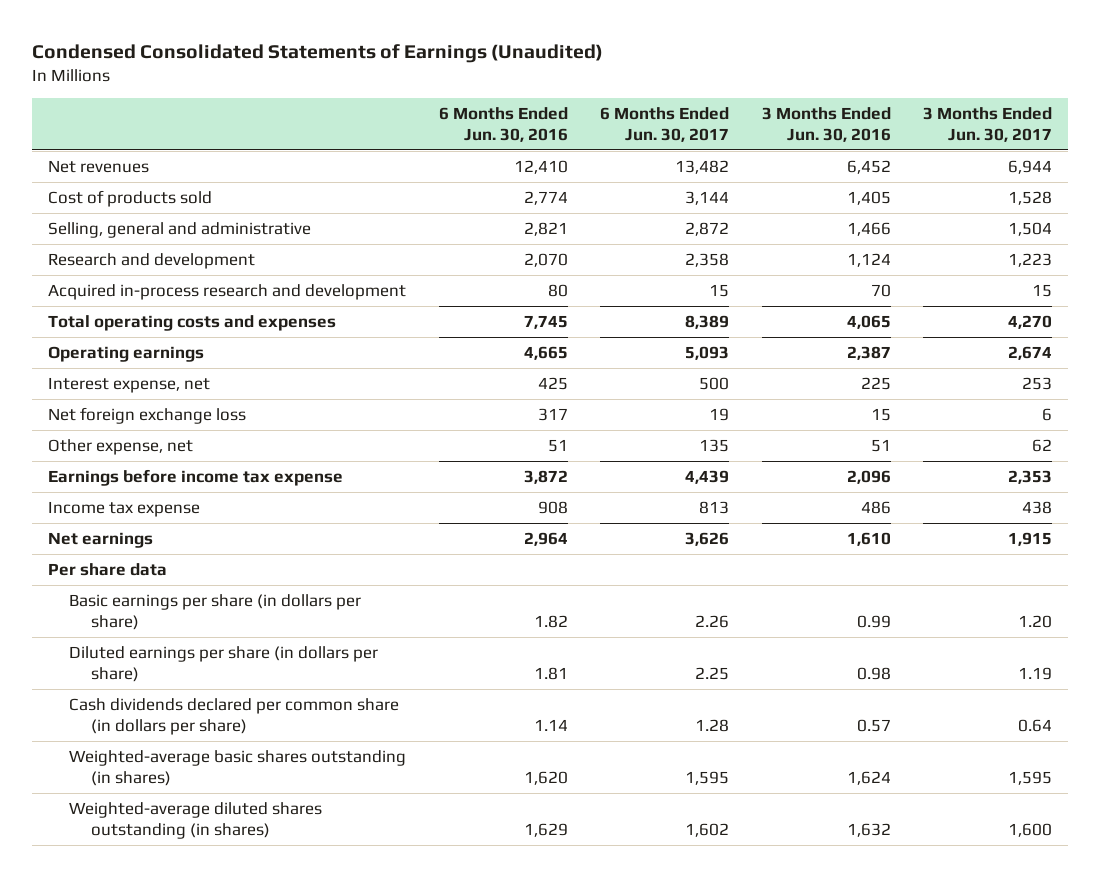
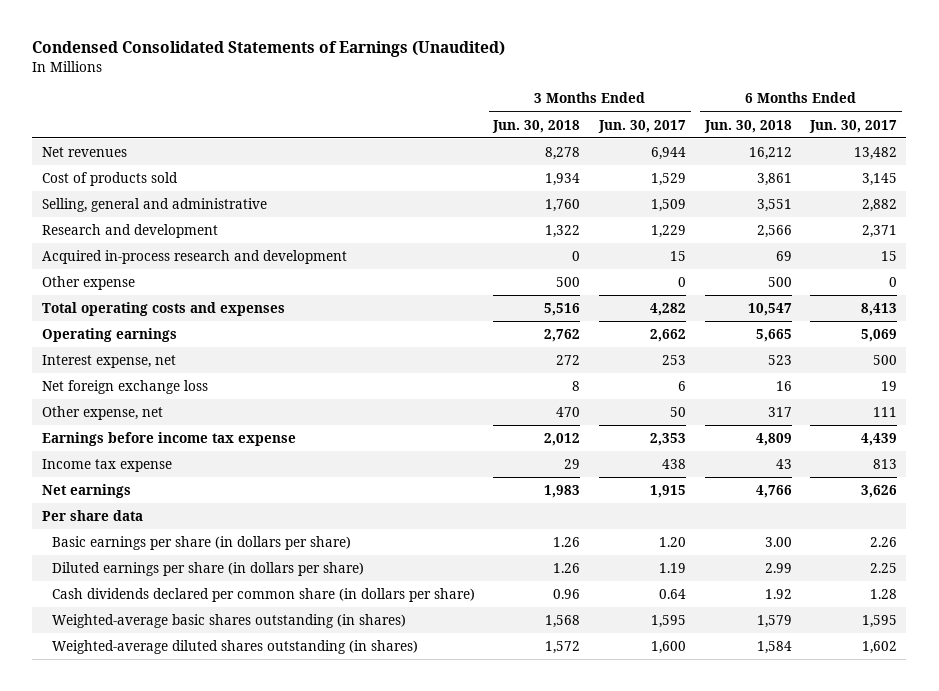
[438,106,568,142] 6 Months Ended Jun. 30, 2016 -> none
[761,106,891,142] 3 Months Ended Jun. 30, 2016 -> none
none -> [492,119,581,133] Jun. 30, 2018
none -> [703,119,792,133] Jun. 30, 2018
[685,190,730,205] 3,144 -> [862,173,898,187] 3,145
[1008,190,1053,205] 1,528 -> [651,173,687,187] 1,529
[685,221,730,236] 2,872 -> [862,199,898,213] 2,882
[1008,221,1053,236] 1,504 -> [651,199,687,213] 1,509
[685,252,730,267] 2,358 -> [862,225,898,239] 2,371
[1008,252,1053,267] 1,223 -> [651,225,687,239] 1,229
none -> [41,276,135,291] Other expense
[685,314,730,329] 8,389 -> [861,303,898,317] 8,413
[1008,314,1053,329] 4,270 -> [650,303,687,317] 4,282
[685,345,730,360] 5,093 -> [861,329,898,343] 5,069
[1008,345,1053,360] 2,674 -> [650,329,687,343] 2,662
[699,438,730,452] 135 -> [873,407,898,418] 111
[1032,438,1053,452] 62 -> [670,407,687,418] 50

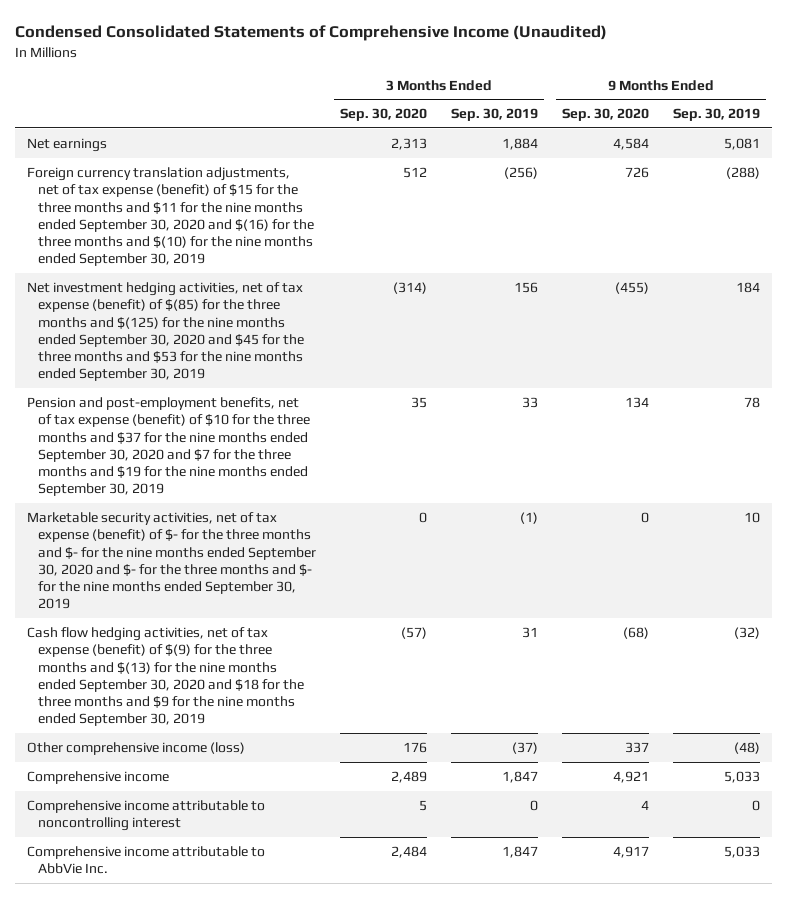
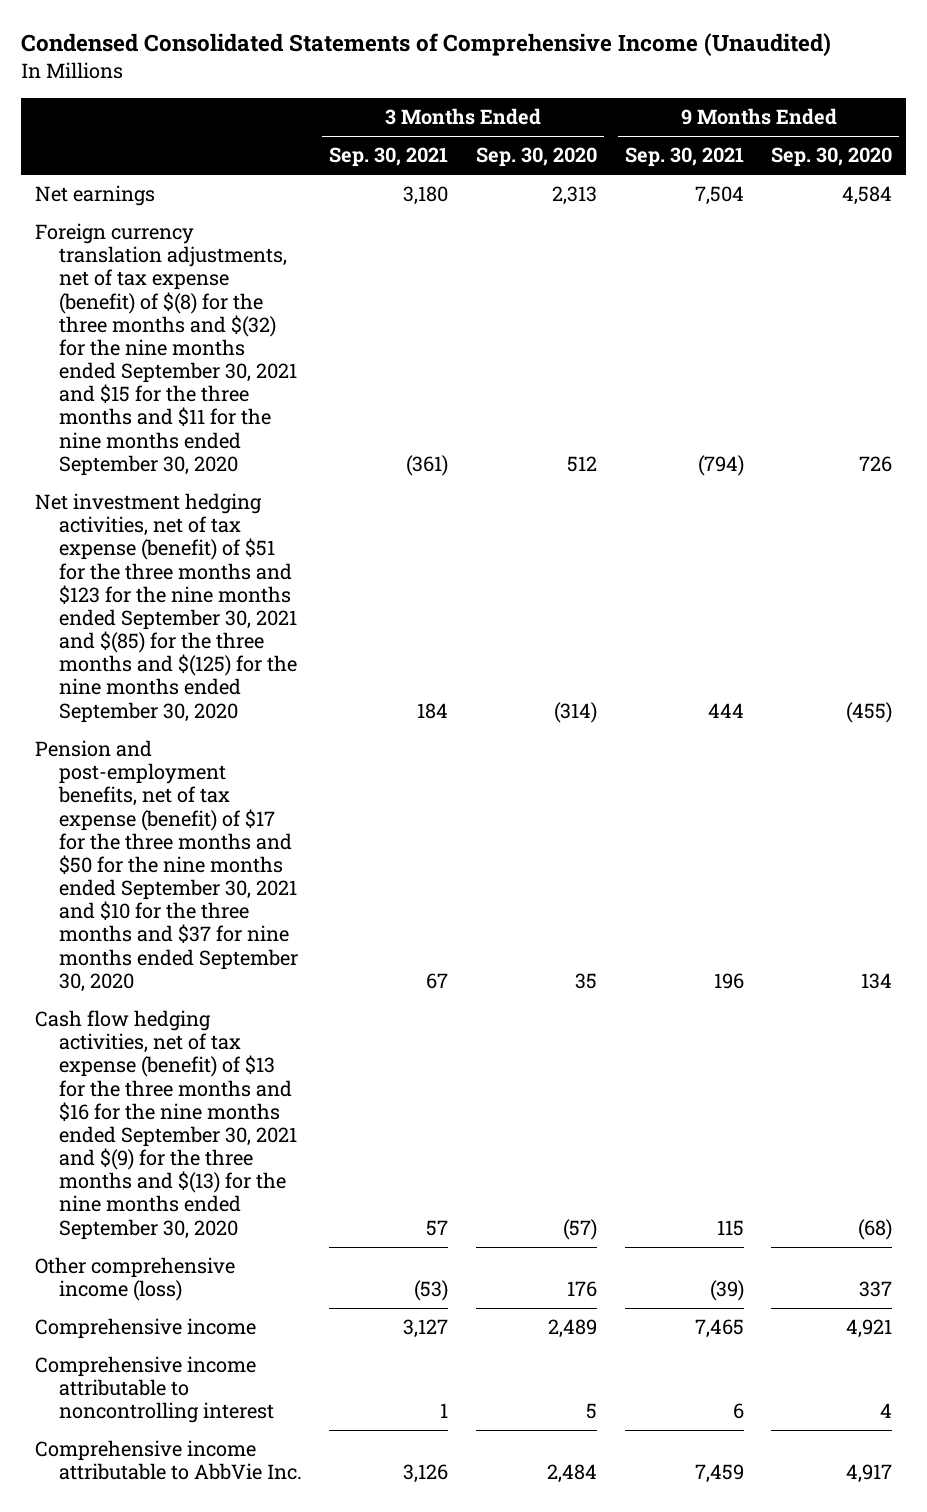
[451,108,539,122] Sep. 30, 2019 -> none
[672,108,760,122] Sep. 30, 2019 -> none
none -> [329,147,449,168] Sep. 30, 2021
none -> [624,147,744,168] Sep. 30, 2021
[27,511,317,610] Marketable security activities, net of tax expense (benefit) of $- for the three months and $- for the nine months ended September 30, 2020 and $- for the three months and $- for the nine months ended September 30, 2019 -> none
[27,166,315,267] Foreign currency translation adjustments, net of tax expense (benefit) of $15 for the three months and $11 for the nine months ended September 30, 2020 and $(16) for the three months and $(10) for the nine months ended September 30, 2019 -> [34,223,297,476] Foreign currency translation adjustments, net of tax expense (benefit) of $(8) for the three months and $(32) for the nine months ended September 30, 2021 and $15 for the three months and $11 for the nine months ended September 30, 2020
[27,281,305,382] Net investment hedging activities, net of tax expense (benefit) of $(85) for the three months and $(125) for the nine months ended September 30, 2020 and $45 for the three months and $53 for the nine months ended September 30, 2019 -> [34,493,297,723] Net investment hedging activities, net of tax expense (benefit) of $51 for the three months and $123 for the nine months ended September 30, 2021 and $(85) for the three months and $(125) for the nine months ended September 30, 2020
[27,396,311,497] Pension and post-employment benefits, net of tax expense (benefit) of $10 for the three months and $37 for the nine months ended September 30, 2020 and $7 for the three months and $19 for the nine months ended September 30, 2019 -> [34,740,298,992] Pension and post-employment benefits, net of tax expense (benefit) of $17 for the three months and $50 for the nine months ended September 30, 2021 and $10 for the three months and $37 for nine months ended September 30, 2020
[27,626,305,727] Cash flow hedging activities, net of tax expense (benefit) of $(9) for the three months and $(13) for the nine months ended September 30, 2020 and $18 for the three months and $9 for the nine months ended September 30, 2019 -> [34,1010,297,1240] Cash flow hedging activities, net of tax expense (benefit) of $13 for the three months and $16 for the nine months ended September 30, 2021 and $(9) for the three months and $(13) for the nine months ended September 30, 2020

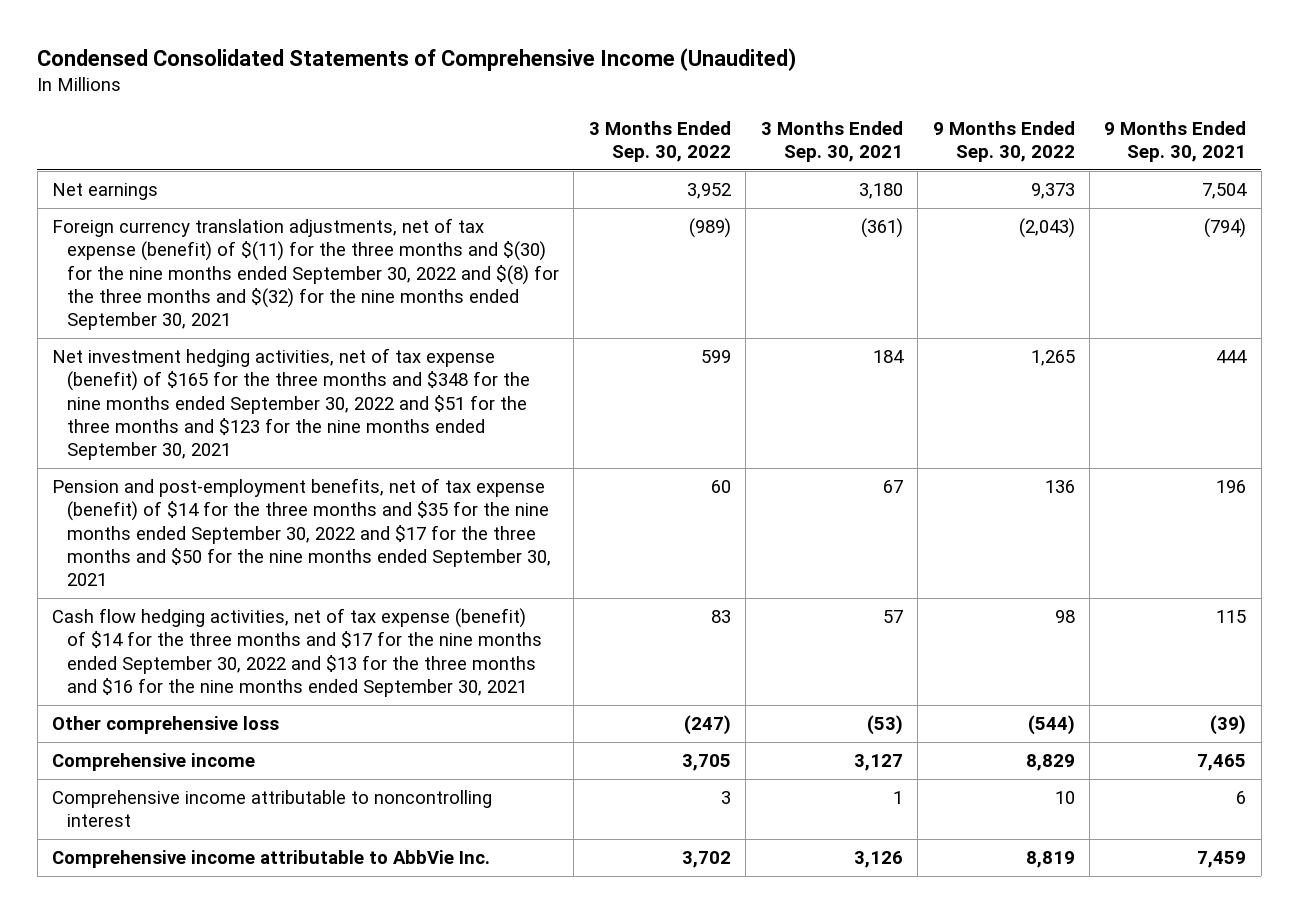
[476,147,598,168] Sep. 30, 2020 -> none
[771,147,893,168] Sep. 30, 2020 -> none
none -> [588,120,731,162] 3 Months Ended Sep. 30, 2022
none -> [932,120,1075,162] 9 Months Ended Sep. 30, 2022
[34,223,297,476] Foreign currency translation adjustments, net of tax expense (benefit) of $(8) for the three months and $(32) for the nine months ended September 30, 2021 and $15 for the three months and $11 for the nine months ended September 30, 2020 -> [51,218,560,330] Foreign currency translation adjustments, net of tax expense (benefit) of $(11) for the three months and $(30) for the nine months ended September 30, 2022 and $(8) for the three months and $(32) for the nine months ended September 30, 2021
[34,493,297,723] Net investment hedging activities, net of tax expense (benefit) of $51 for the three months and $123 for the nine months ended September 30, 2021 and $(85) for the three months and $(125) for the nine months ended September 30, 2020 -> [51,348,531,460] Net investment hedging activities, net of tax expense (benefit) of $165 for the three months and $348 for the nine months ended September 30, 2022 and $51 for the three months and $123 for the nine months ended September 30, 2021
[34,740,298,992] Pension and post-employment benefits, net of tax expense (benefit) of $17 for the three months and $50 for the nine months ended September 30, 2021 and $10 for the three months and $37 for nine months ended September 30, 2020 -> [51,478,552,586] Pension and post-employment benefits, net of tax expense (benefit) of $14 for the three months and $35 for the nine months ended September 30, 2022 and $17 for the three months and $50 for the nine months ended September 30, 2021
[34,1010,297,1240] Cash flow hedging activities, net of tax expense (benefit) of $13 for the three months and $16 for the nine months ended September 30, 2021 and $(9) for the three months and $(13) for the nine months ended September 30, 2020 -> [51,608,543,697] Cash flow hedging activities, net of tax expense (benefit) of $14 for the three months and $17 for the nine months ended September 30, 2022 and $13 for the three months and $16 for the nine months ended September 30, 2021
[34,1257,235,1302] Other comprehensive income (loss) -> [51,716,279,735] Other comprehensive loss

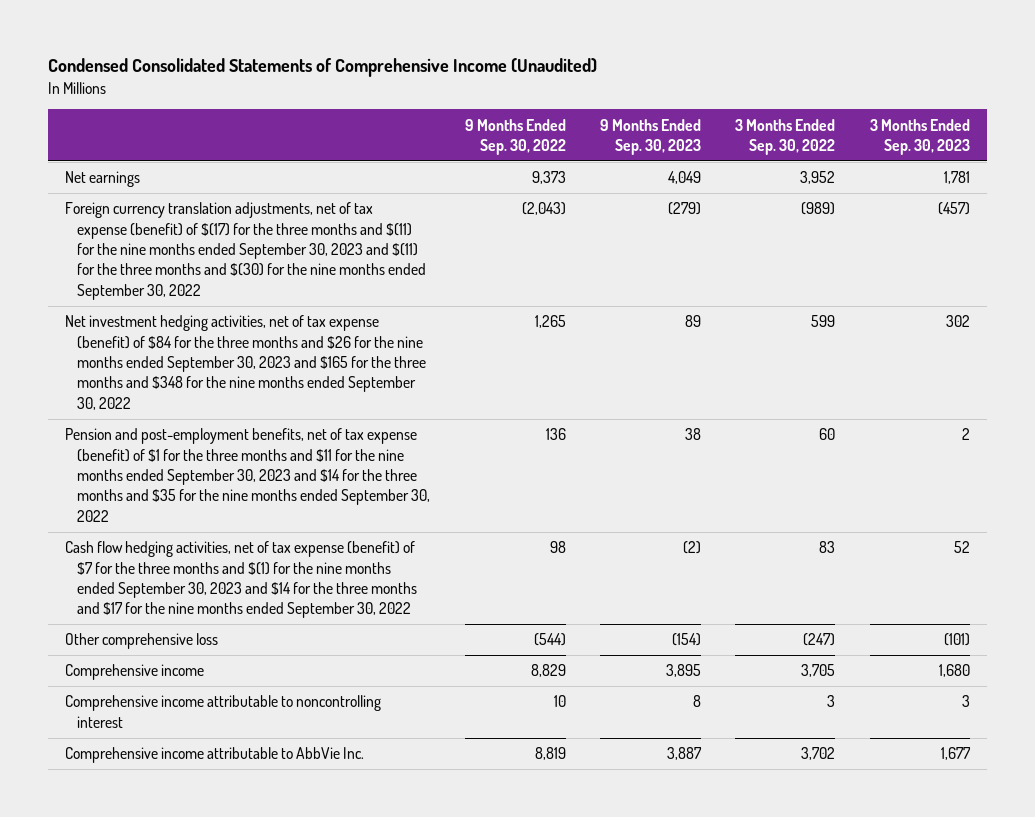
[760,120,903,162] 3 Months Ended Sep. 30, 2021 -> none
[1104,120,1247,162] 9 Months Ended Sep. 30, 2021 -> none
none -> [599,118,701,155] 9 Months Ended Sep. 30, 2023
none -> [869,118,970,155] 3 Months Ended Sep. 30, 2023
[51,218,560,330] Foreign currency translation adjustments, net of tax expense (benefit) of $(11) for the three months and $(30) for the nine months ended September 30, 2022 and $(8) for the three months and $(32) for the nine months ended September 30, 2021 -> [65,202,427,300] Foreign currency translation adjustments, net of tax expense (benefit) of $(17) for the three months and $(11) for the nine months ended September 30, 2023 and $(11) for the three months and $(30) for the nine months ended September 30, 2022
[51,348,531,460] Net investment hedging activities, net of tax expense (benefit) of $165 for the three months and $348 for the nine months ended September 30, 2022 and $51 for the three months and $123 for the nine months ended September 30, 2021 -> [65,315,427,410] Net investment hedging activities, net of tax expense (benefit) of $84 for the three months and $26 for the nine months ended September 30, 2023 and $165 for the three months and $348 for the nine months ended September 30, 2022
[51,478,552,586] Pension and post-employment benefits, net of tax expense (benefit) of $14 for the three months and $35 for the nine months ended September 30, 2022 and $17 for the three months and $50 for the nine months ended September 30, 2021 -> [65,428,431,522] Pension and post-employment benefits, net of tax expense (benefit) of $1 for the three months and $11 for the nine months ended September 30, 2023 and $14 for the three months and $35 for the nine months ended September 30, 2022
[51,608,543,697] Cash flow hedging activities, net of tax expense (benefit) of $14 for the three months and $17 for the nine months ended September 30, 2022 and $13 for the three months and $16 for the nine months ended September 30, 2021 -> [65,541,418,619] Cash flow hedging activities, net of tax expense (benefit) of $7 for the three months and $(1) for the nine months ended September 30, 2023 and $14 for the three months and $17 for the nine months ended September 30, 2022

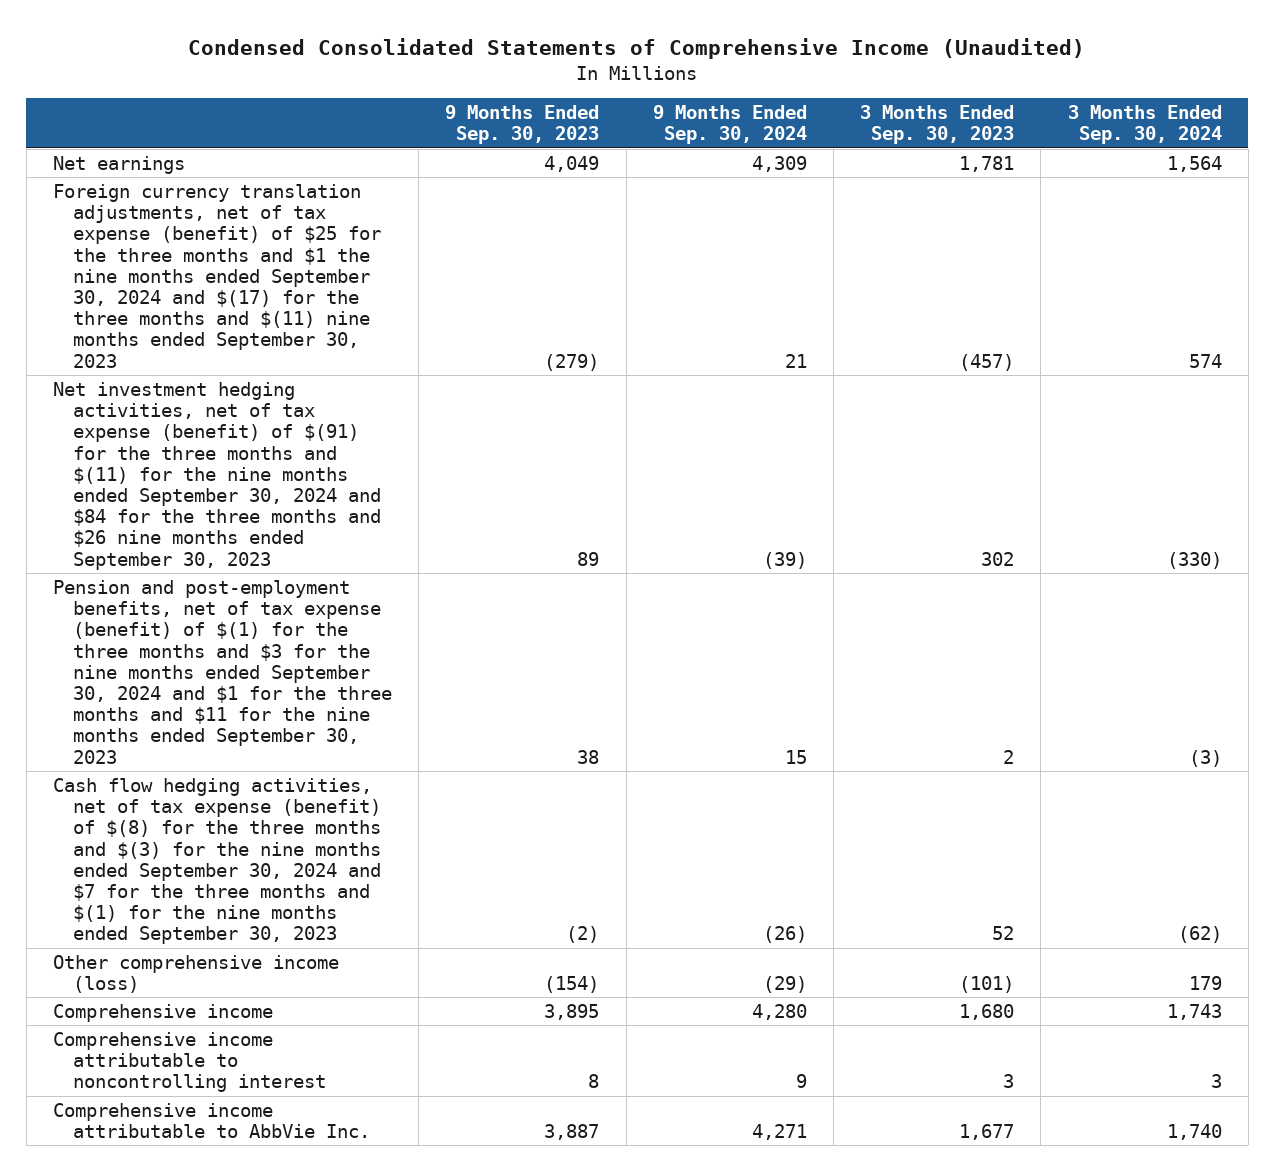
[464,118,566,155] 9 Months Ended Sep. 30, 2022 -> none
[735,118,836,155] 3 Months Ended Sep. 30, 2022 -> none
none -> [652,105,807,145] 9 Months Ended Sep. 30, 2024
none -> [1067,105,1222,145] 3 Months Ended Sep. 30, 2024
[65,202,427,300] Foreign currency translation adjustments, net of tax expense (benefit) of $(17) for the three months and $(11) for the nine months ended September 30, 2023 and $(11) for the three months and $(30) for the nine months ended September 30, 2022 -> [53,183,381,368] Foreign currency translation adjustments, net of tax expense (benefit) of $25 for the three months and $1 the nine months ended September 30, 2024 and $(17) for the three months and $(11) nine months ended September 30, 2023
[65,315,427,410] Net investment hedging activities, net of tax expense (benefit) of $84 for the three months and $26 for the nine months ended September 30, 2023 and $165 for the three months and $348 for the nine months ended September 30, 2022 -> [53,381,381,570] Net investment hedging activities, net of tax expense (benefit) of $(91) for the three months and $(11) for the nine months ended September 30, 2024 and $84 for the three months and $26 nine months ended September 30, 2023
[65,428,431,522] Pension and post-employment benefits, net of tax expense (benefit) of $1 for the three months and $11 for the nine months ended September 30, 2023 and $14 for the three months and $35 for the nine months ended September 30, 2022 -> [53,579,392,764] Pension and post-employment benefits, net of tax expense (benefit) of $(1) for the three months and $3 for the nine months ended September 30, 2024 and $1 for the three months and $11 for the nine months ended September 30, 2023
[65,541,418,619] Cash flow hedging activities, net of tax expense (benefit) of $7 for the three months and $(1) for the nine months ended September 30, 2023 and $14 for the three months and $17 for the nine months ended September 30, 2022 -> [53,777,381,945] Cash flow hedging activities, net of tax expense (benefit) of $(8) for the three months and $(3) for the nine months ended September 30, 2024 and $7 for the three months and $(1) for the nine months ended September 30, 2023
[65,633,219,650] Other comprehensive loss -> [53,954,340,994] Other comprehensive income (loss)

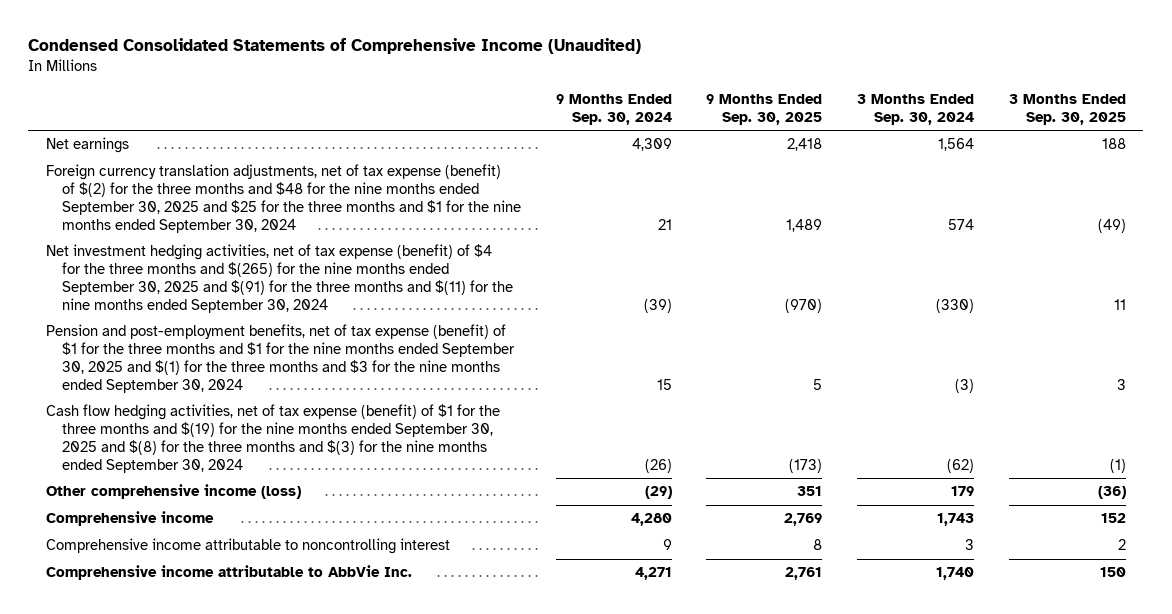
[445,105,600,145] 9 Months Ended Sep. 30, 2023 -> none
[860,105,1015,145] 3 Months Ended Sep. 30, 2023 -> none
none -> [706,93,823,125] 9 Months Ended Sep. 30, 2025
none -> [1009,93,1127,125] 3 Months Ended Sep. 30, 2025
[53,183,381,368] Foreign currency translation adjustments, net of tax expense (benefit) of $25 for the three months and $1 the nine months ended September 30, 2024 and $(17) for the three months and $(11) nine months ended September 30, 2023 -> [45,164,521,233] Foreign currency translation adjustments, net of tax expense (benefit) of $(2) for the three months and $48 for the nine months ended September 30, 2025 and $25 for the three months and $1 for the nine months ended September 30, 2024
[53,381,381,570] Net investment hedging activities, net of tax expense (benefit) of $(91) for the three months and $(11) for the nine months ended September 30, 2024 and $84 for the three months and $26 nine months ended September 30, 2023 -> [45,244,513,313] Net investment hedging activities, net of tax expense (benefit) of $4 for the three months and $(265) for the nine months ended September 30, 2025 and $(91) for the three months and $(11) for the nine months ended September 30, 2024
[53,579,392,764] Pension and post-employment benefits, net of tax expense (benefit) of $(1) for the three months and $3 for the nine months ended September 30, 2024 and $1 for the three months and $11 for the nine months ended September 30, 2023 -> [45,324,515,393] Pension and post-employment benefits, net of tax expense (benefit) of $1 for the three months and $1 for the nine months ended September 30, 2025 and $(1) for the three months and $3 for the nine months ended September 30, 2024
[53,777,381,945] Cash flow hedging activities, net of tax expense (benefit) of $(8) for the three months and $(3) for the nine months ended September 30, 2024 and $7 for the three months and $(1) for the nine months ended September 30, 2023 -> [45,404,500,473] Cash flow hedging activities, net of tax expense (benefit) of $1 for the three months and $(19) for the nine months ended September 30, 2025 and $(8) for the three months and $(3) for the nine months ended September 30, 2024

